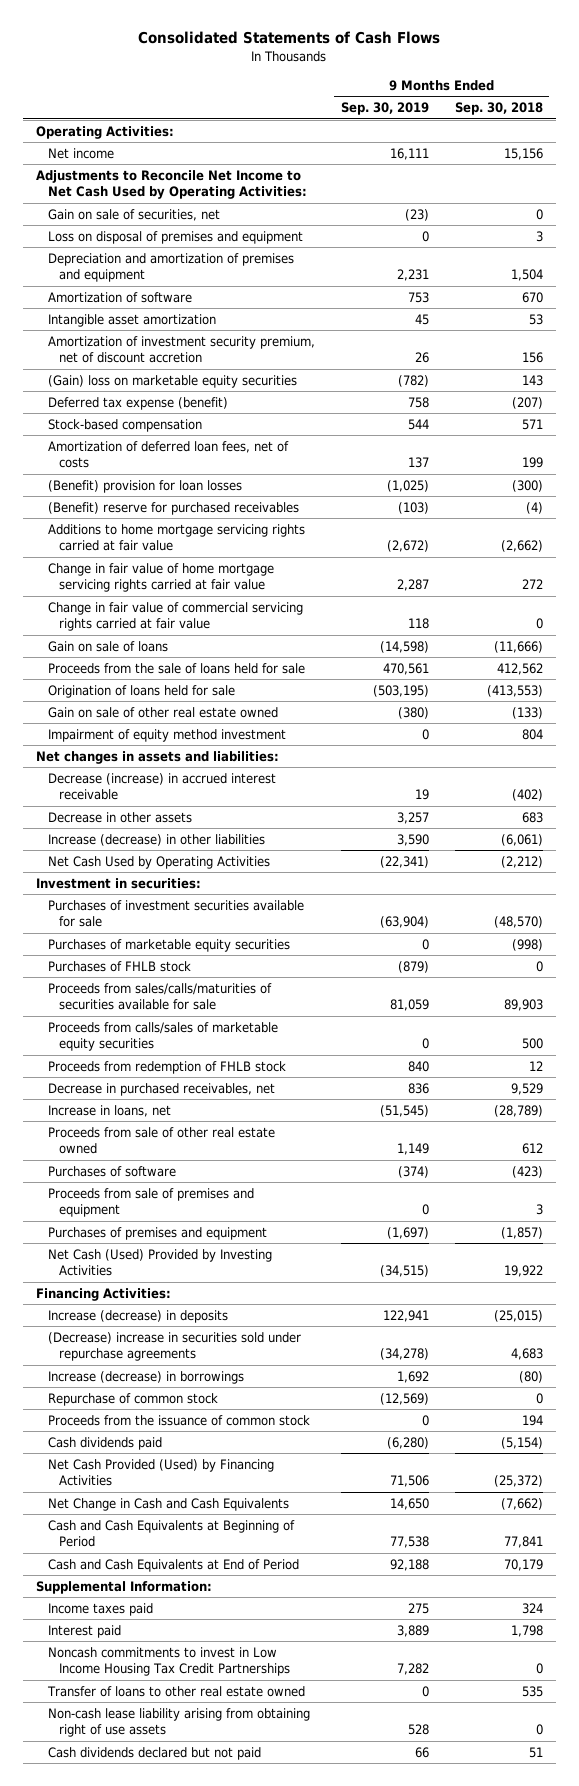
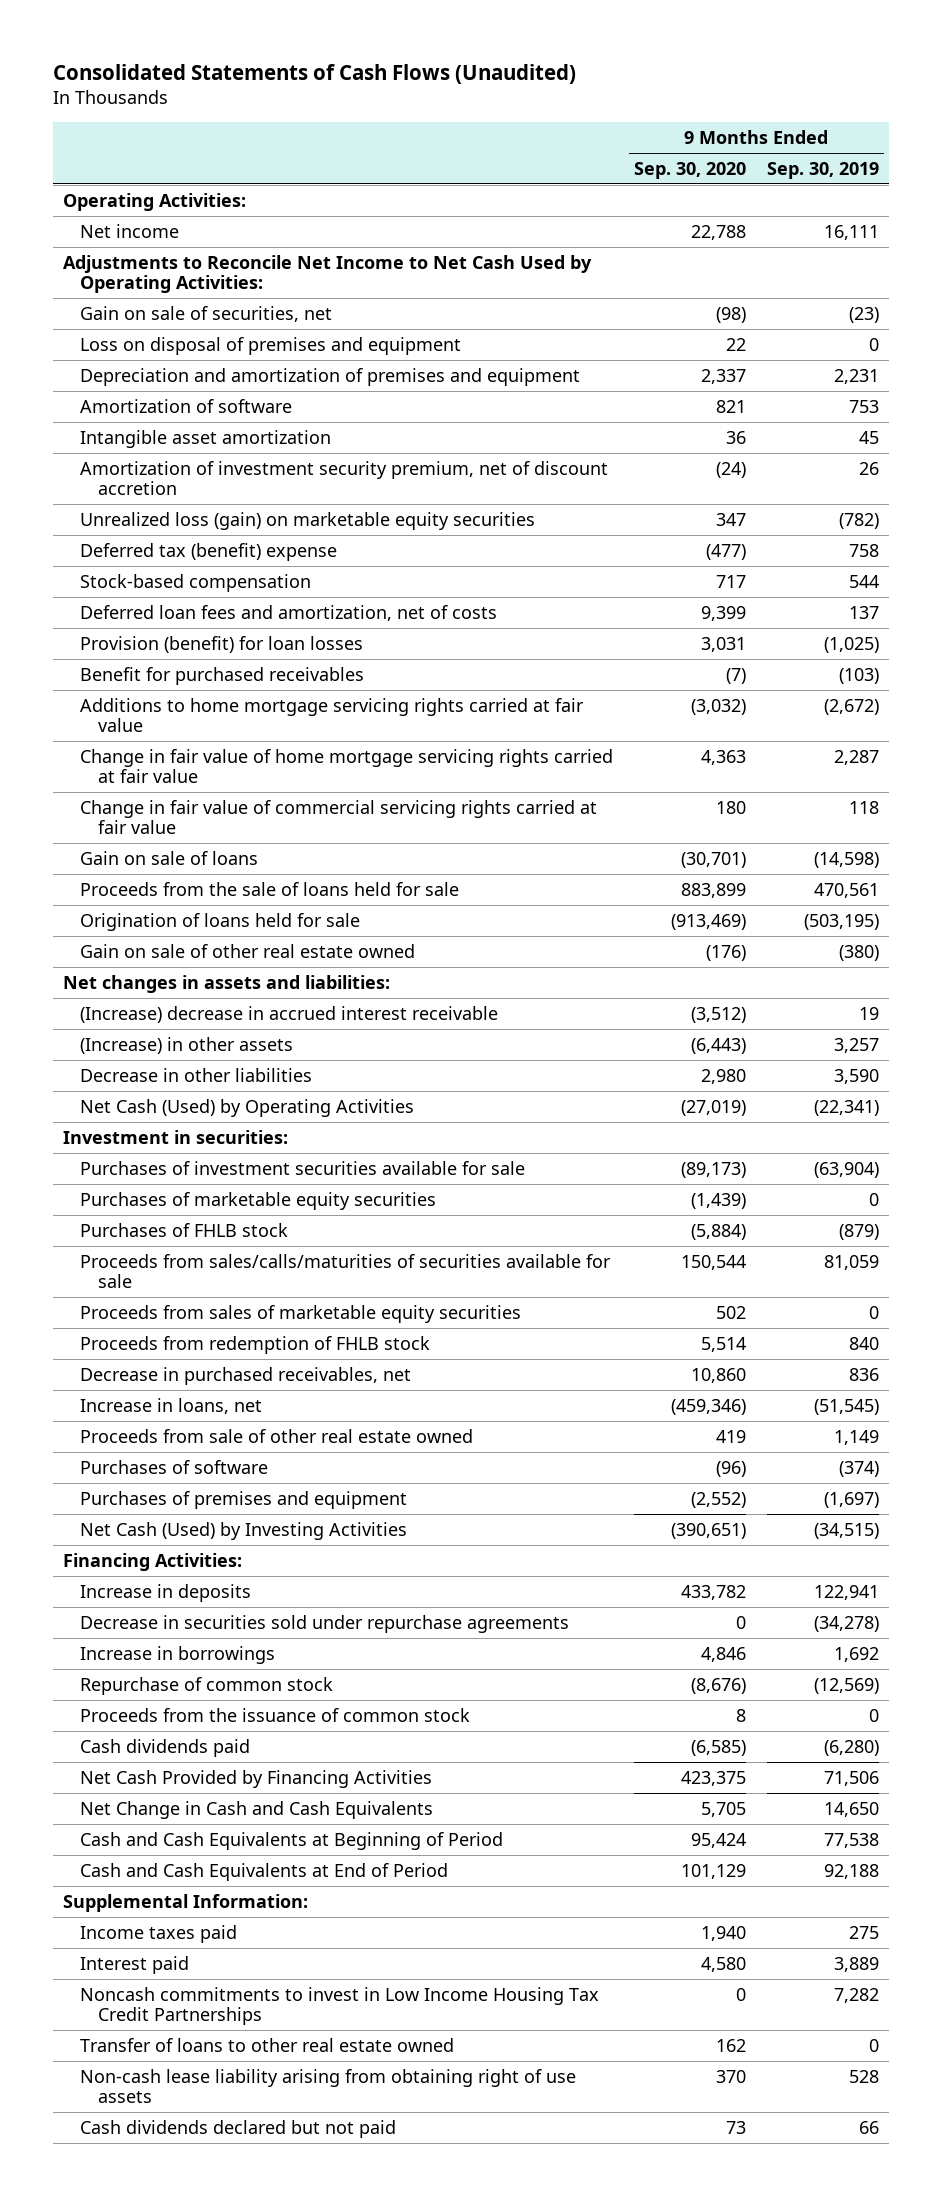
[138,31,441,45] Consolidated Statements of Cash Flows -> [52,64,576,85] Consolidated Statements of Cash Flows (Unaudited)
[454,102,543,116] Sep. 30, 2018 -> none
none -> [634,161,747,179] Sep. 30, 2020
[47,374,297,388] (Gain) loss on marketable equity securities -> [80,511,536,530] Unrealized loss (gain) on marketable equity securities
[47,396,228,410] Deferred tax expense (benefit) -> [80,542,338,561] Deferred tax (benefit) expense
[47,440,289,469] Amortization of deferred loan fees, net of costs -> [80,604,498,621] Deferred loan fees and amortization, net of costs
[47,479,242,493] (Benefit) provision for loan losses -> [80,635,364,653] Provision (benefit) for loan losses
[47,501,299,515] (Benefit) reserve for purchased receivables -> [80,666,365,685] Benefit for purchased receivables
[47,728,286,742] Impairment of equity method investment -> none
[47,772,276,801] Decrease (increase) in accrued interest receivable -> [80,1005,499,1023] (Increase) decrease in accrued interest receivable
[47,811,192,823] Decrease in other assets -> [80,1036,294,1054] (Increase) in other assets
[47,833,265,846] Increase (decrease) in other liabilities -> [80,1067,313,1082] Decrease in other liabilities
[47,855,270,869] Net Cash Used by Operating Activities -> [80,1098,415,1117] Net Cash (Used) by Operating Activities
[47,1021,278,1052] Proceeds from calls/sales of marketable equity securities -> [80,1304,522,1323] Proceeds from sales of marketable equity securities
[47,1187,254,1218] Proceeds from sale of premises and equipment -> none
[47,1248,272,1277] Net Cash (Used) Provided by Investing Activities -> [80,1521,408,1540] Net Cash (Used) by Investing Activities
[47,1309,228,1323] Increase (decrease) in deposits -> [80,1583,252,1602] Increase in deposits
[47,1331,301,1362] (Decrease) increase in securities sold under repurchase agreements -> [80,1614,570,1633] Decrease in securities sold under repurchase agreements
[47,1370,244,1384] Increase (decrease) in borrowings -> [80,1645,276,1664] Increase in borrowings
[47,1458,274,1487] Net Cash Provided (Used) by Financing Activities -> [80,1769,433,1788] Net Cash Provided by Financing Activities

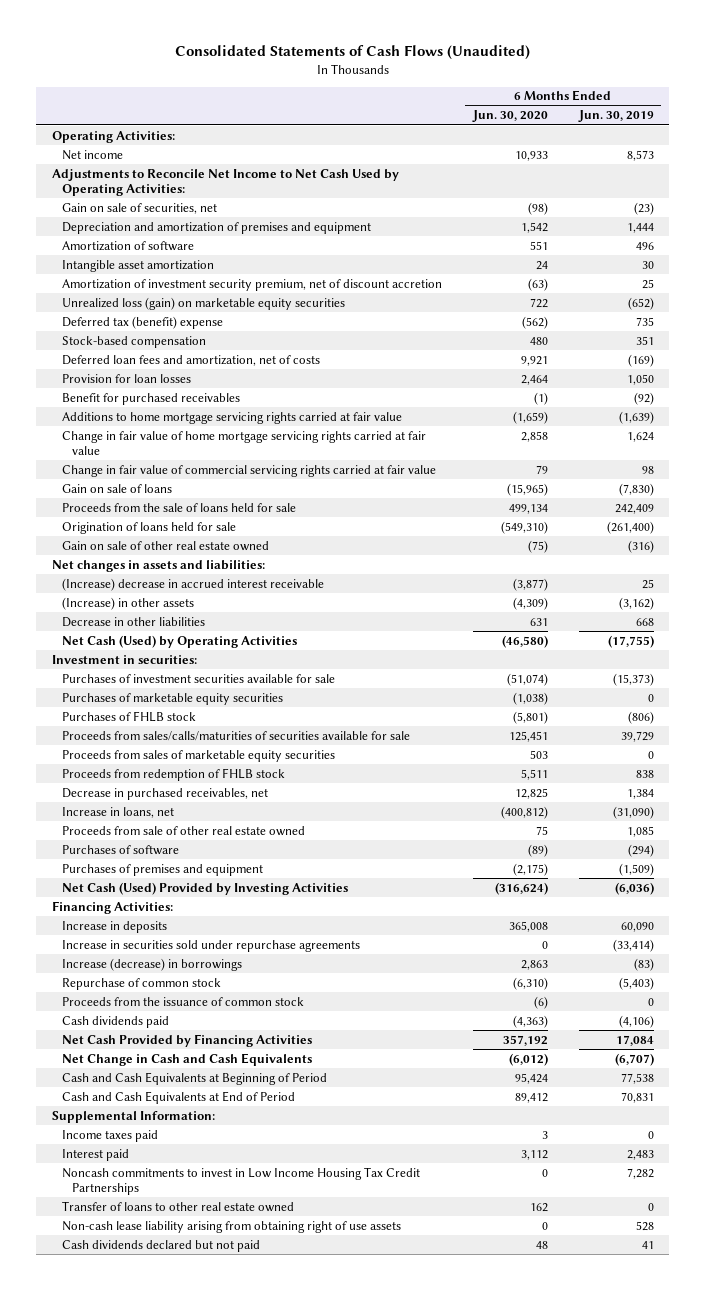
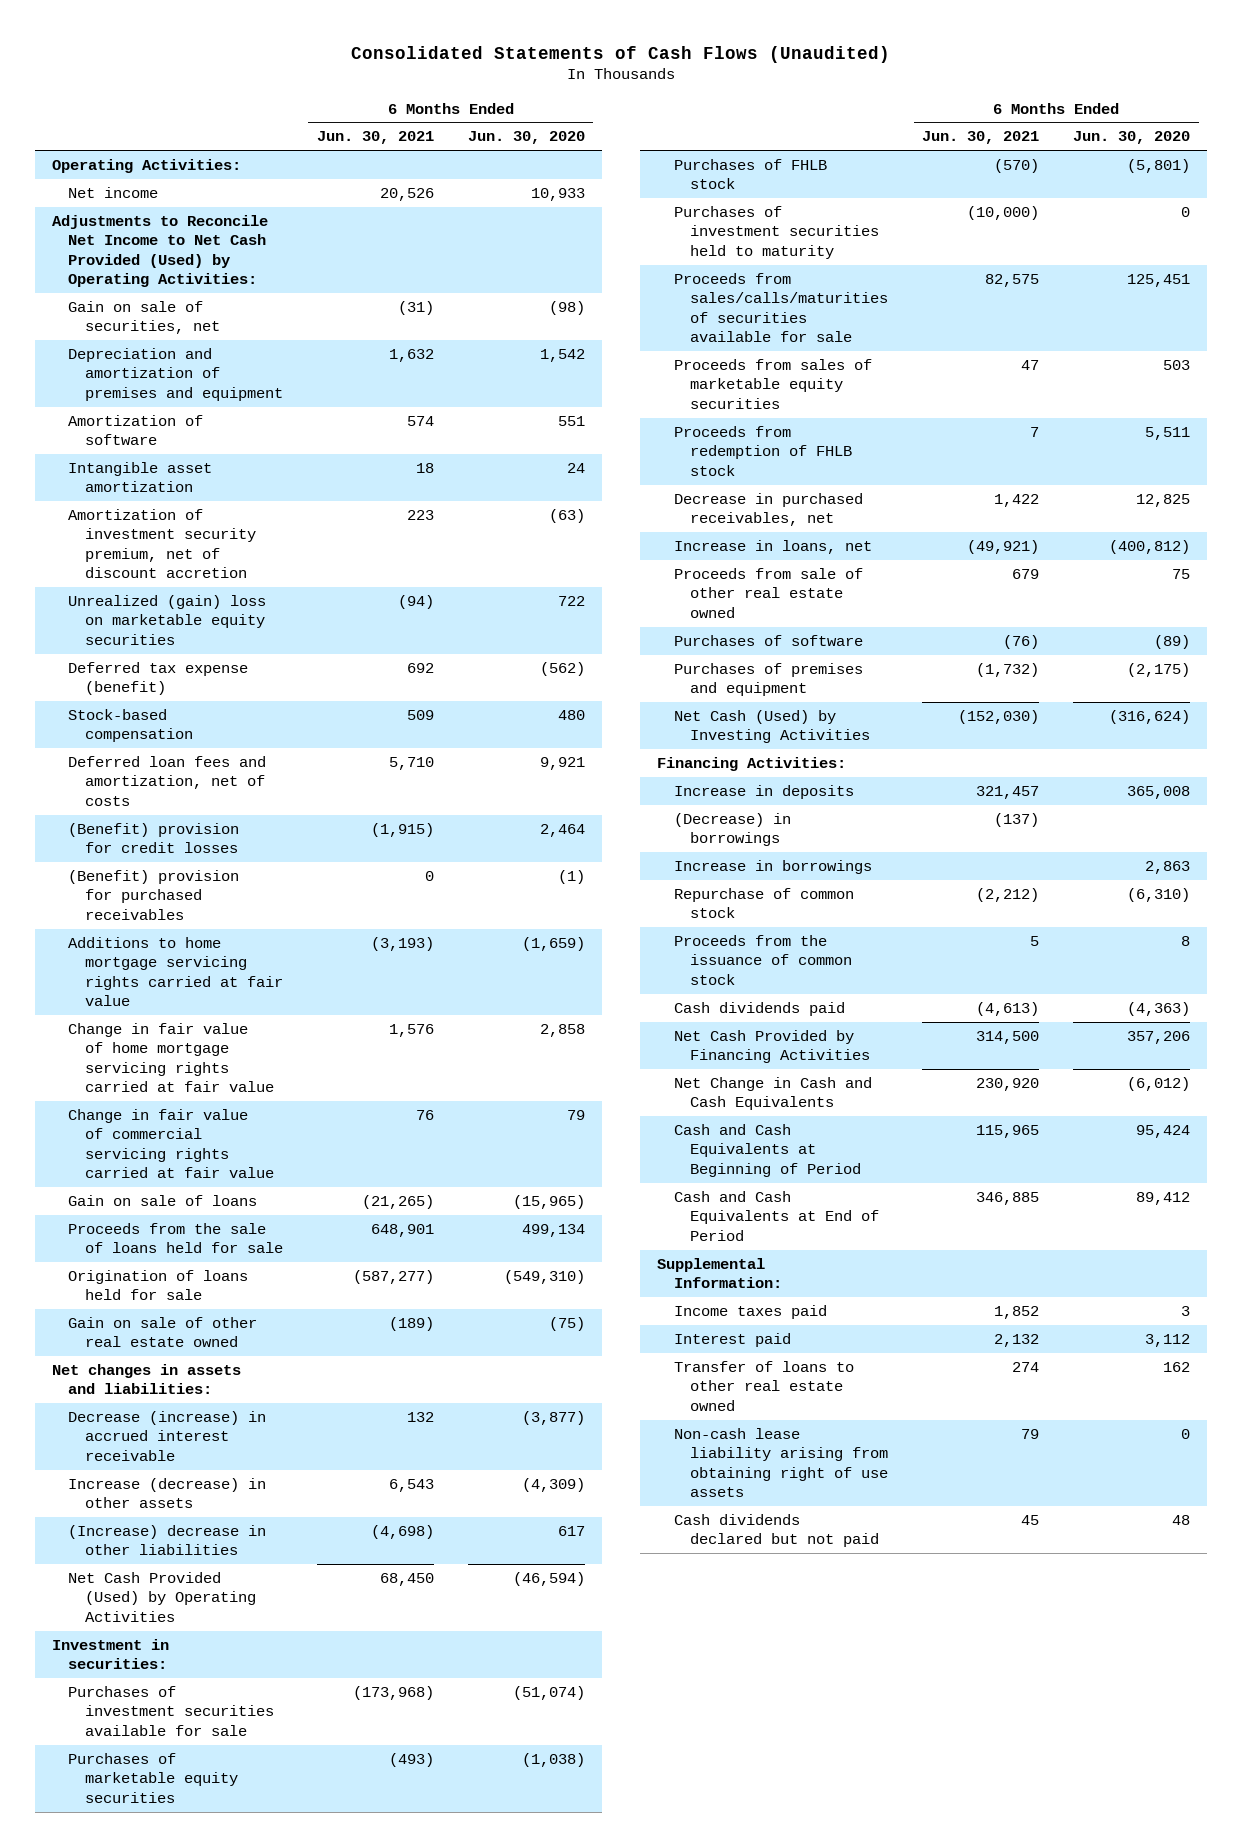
[577,110,654,123] Jun. 30, 2019 -> none
none -> [316,131,434,145] Jun. 30, 2021
[51,168,399,196] Adjustments to Reconcile Net Income to Net Cash Used by Operating Activities: -> [51,214,268,288] Adjustments to Reconcile Net Income to Net Cash Provided (Used) by Operating Activities:
[61,296,345,310] Unrealized loss (gain) on marketable equity securities -> [68,594,267,645] Unrealized (gain) loss on marketable equity securities
[61,315,223,329] Deferred tax (benefit) expense -> [68,661,249,696] Deferred tax expense (benefit)
[61,373,191,383] Provision for loan losses -> [68,822,240,854] (Benefit) provision for credit losses
[61,392,240,405] Benefit for purchased receivables -> [68,869,240,920] (Benefit) provision for purchased receivables
[61,577,324,591] (Increase) decrease in accrued interest receivable -> [68,1410,267,1461] Decrease (increase) in accrued interest receivable
[61,596,194,610] (Increase) in other assets -> [68,1477,267,1509] Increase (decrease) in other assets
[61,616,205,627] Decrease in other liabilities -> [68,1524,267,1556] (Increase) decrease in other liabilities
[529,617,548,626] 631 -> [557,1525,585,1536] 617
[61,634,297,648] Net Cash (Used) by Operating Activities -> [68,1571,256,1622] Net Cash Provided (Used) by Operating Activities
[501,634,548,648] (46,580) -> [512,1571,585,1586] (46,594)
none -> [673,205,880,259] Purchases of investment securities held to maturity
[61,881,348,895] Net Cash (Used) Provided by Investing Activities -> [673,709,871,744] Net Cash (Used) by Investing Activities
[61,939,360,952] Increase in securities sold under repurchase agreements -> none
none -> [673,812,791,847] (Decrease) in borrowings
[61,957,242,971] Increase (decrease) in borrowings -> [673,859,872,874] Increase in borrowings
[533,995,548,1009] (6) -> [1181,935,1191,946] 8
[502,1034,548,1046] 357,192 -> [1127,1030,1191,1044] 357,206
[61,1166,420,1195] Noncash commitments to invest in Low Income Housing Tax Credit Partnerships -> none

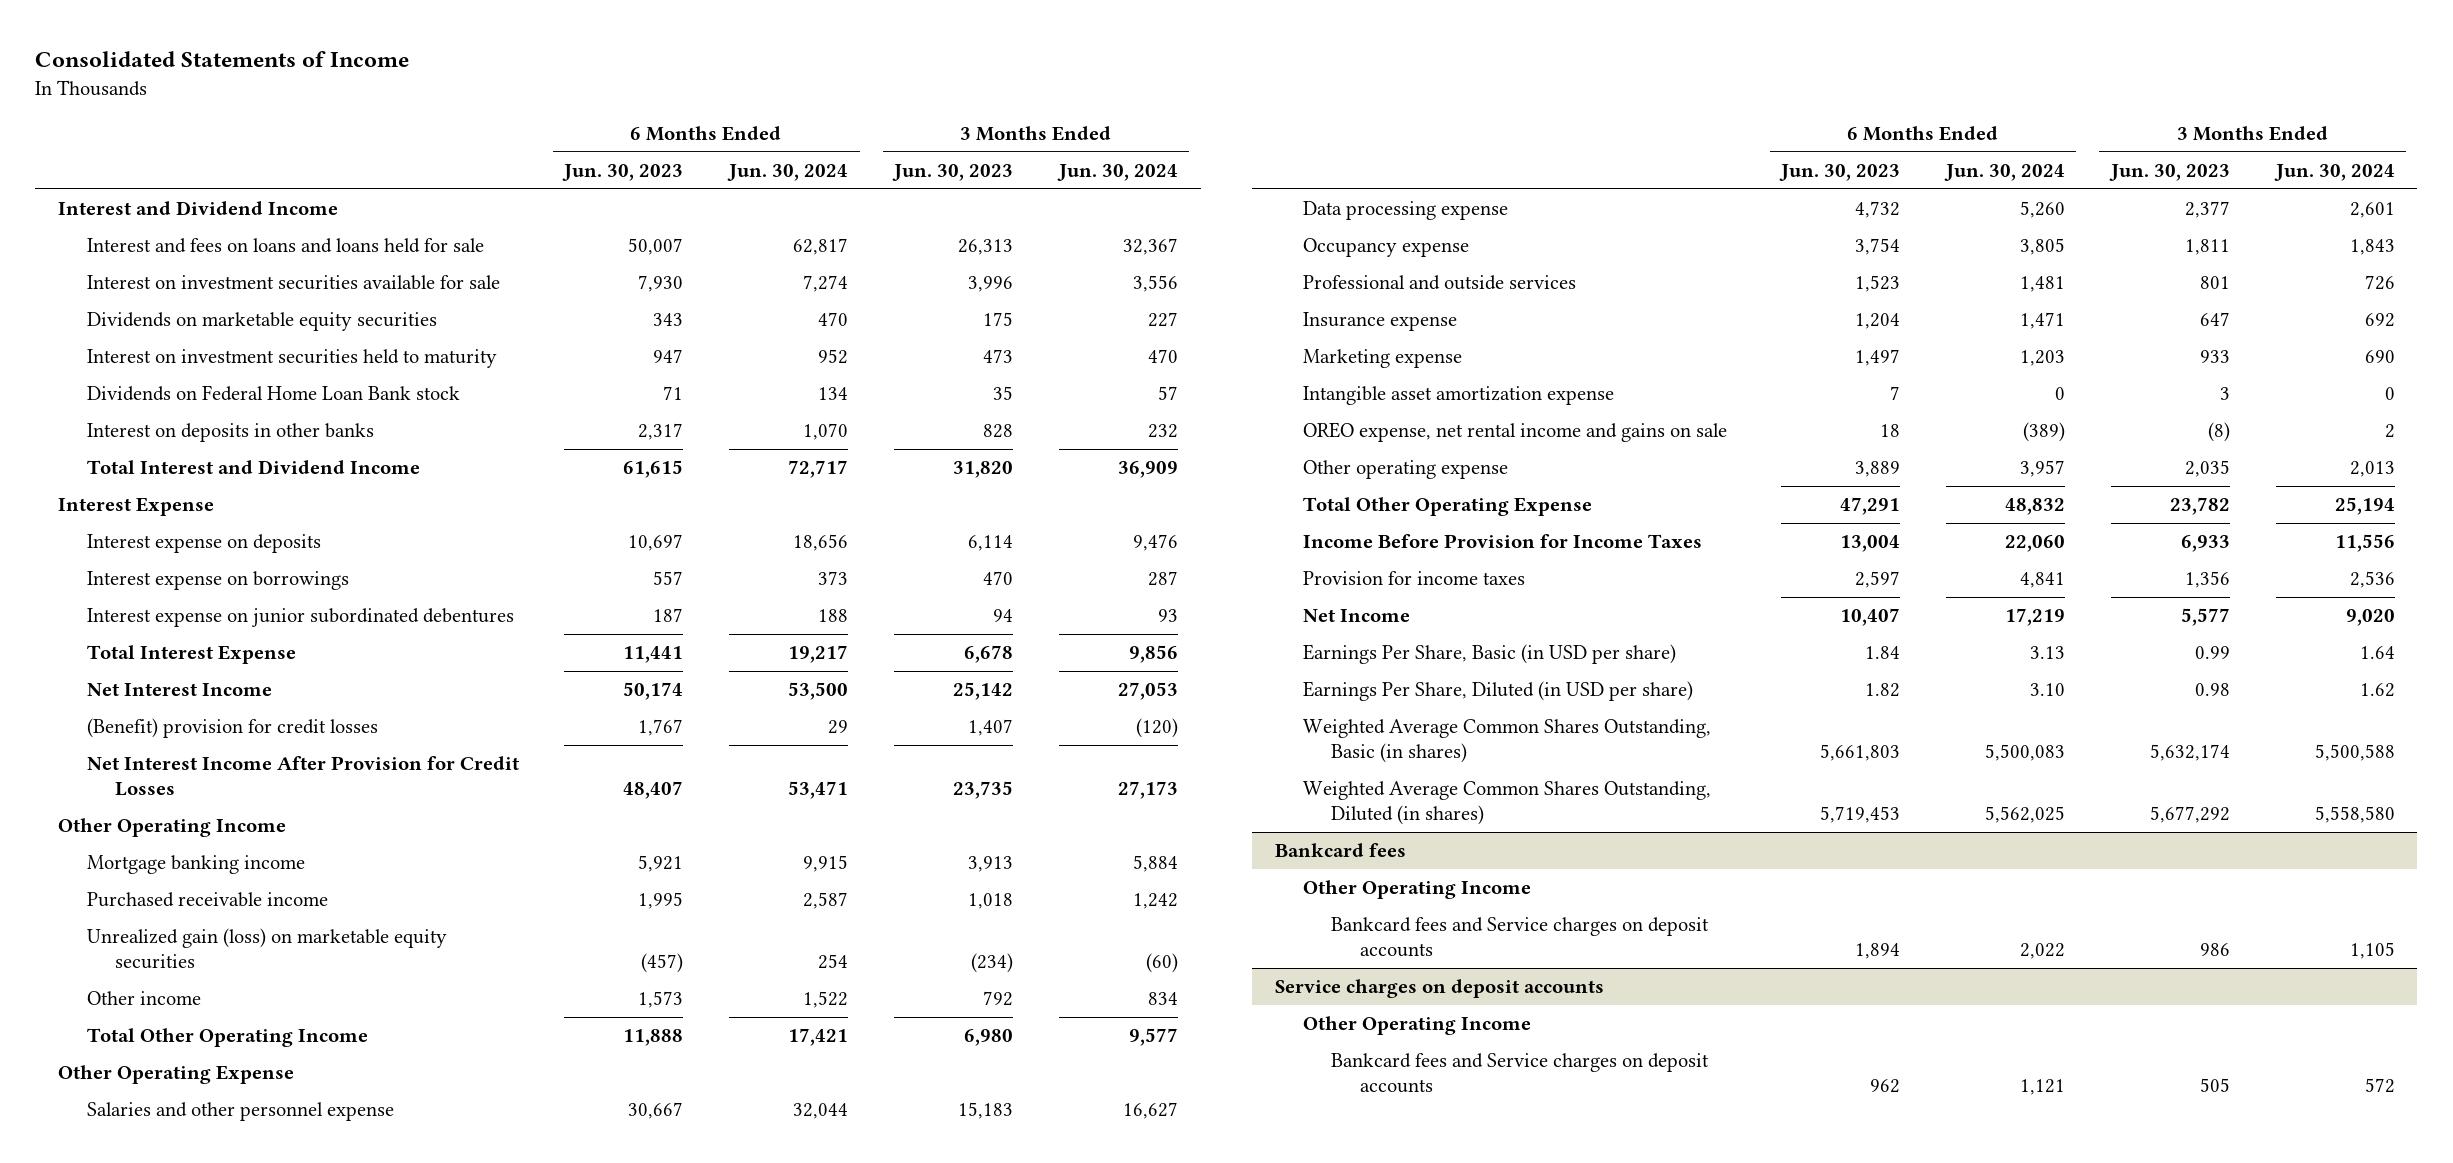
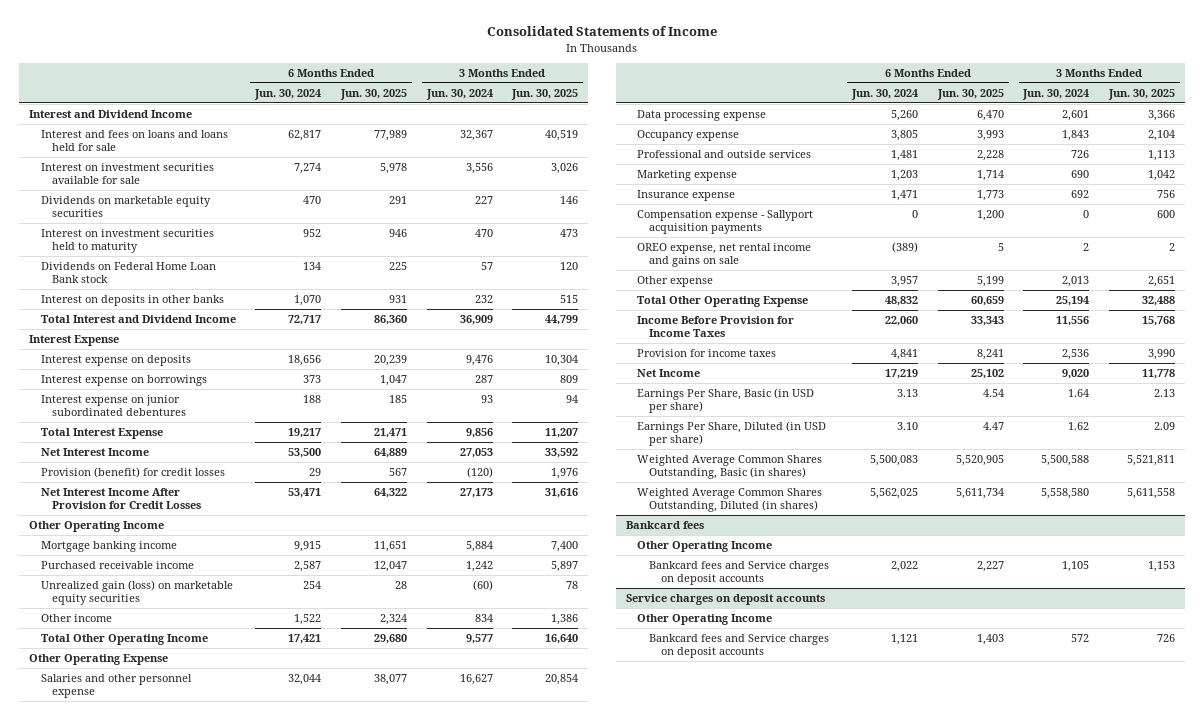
[562,163,684,181] Jun. 30, 2023 -> none
[892,163,1014,181] Jun. 30, 2023 -> none
none -> [339,88,407,100] Jun. 30, 2025
none -> [511,88,579,100] Jun. 30, 2025
[86,718,378,739] (Benefit) provision for credit losses -> [40,466,225,478] Provision (benefit) for credit losses
[1303,386,1615,406] Intangible asset amortization expense -> none
[1303,312,1458,332] Insurance expense -> [637,189,736,201] Insurance expense
none -> [637,209,814,234] Compensation expense - Sallyport acquisition payments
[1303,460,1509,480] Other operating expense -> [637,275,714,287] Other expense

